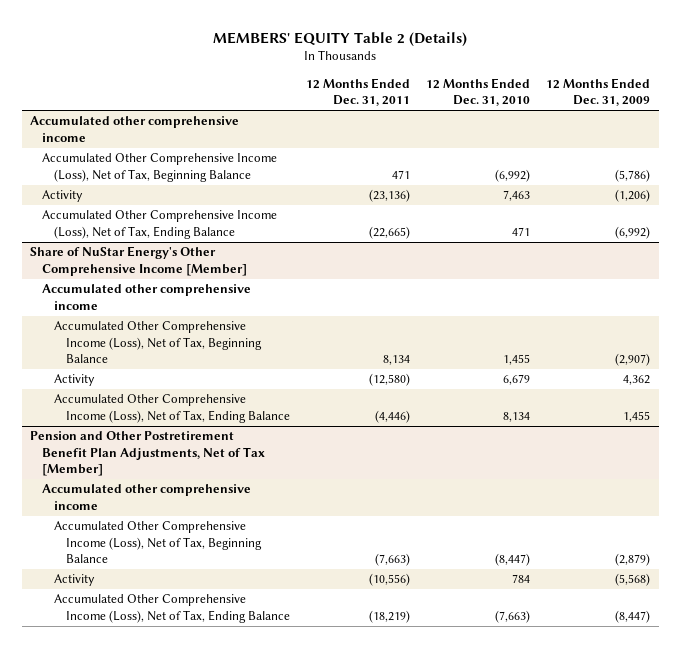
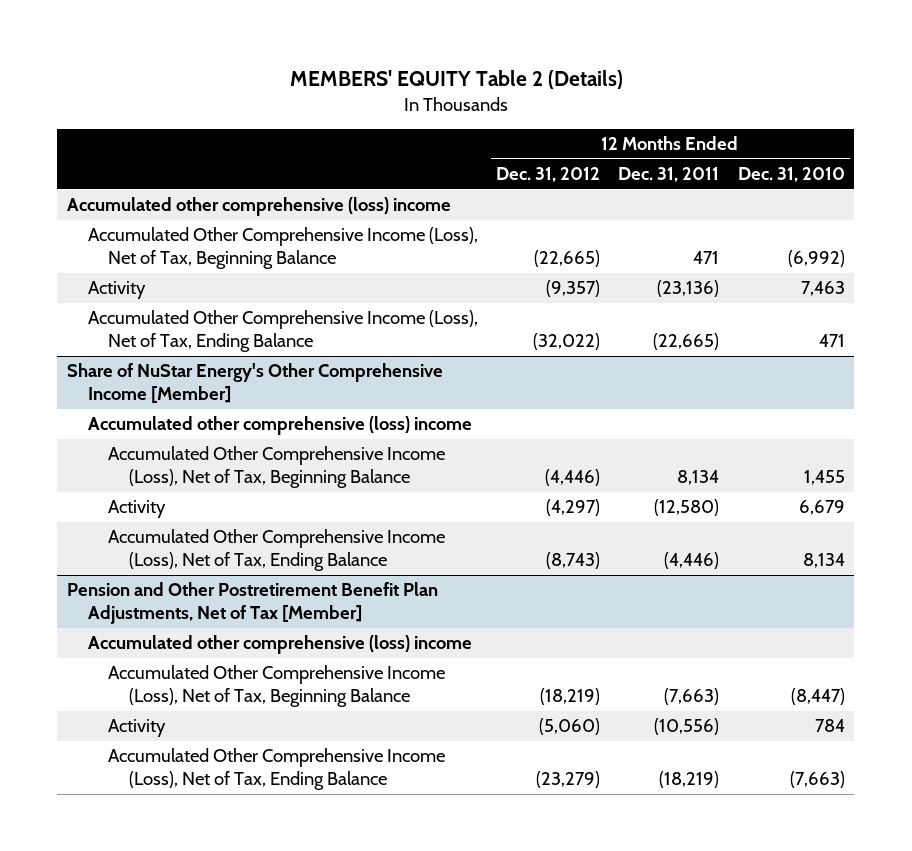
[546,77,651,107] 12 Months Ended Dec. 31, 2009 -> none
none -> [496,167,601,183] Dec. 31, 2012
[30,116,240,142] Accumulated other comprehensive income -> [66,197,451,217] Accumulated other comprehensive (loss) income
[42,284,252,310] Accumulated other comprehensive income -> [87,416,472,436] Accumulated other comprehensive (loss) income
[42,484,252,510] Accumulated other comprehensive income -> [87,635,472,655] Accumulated other comprehensive (loss) income

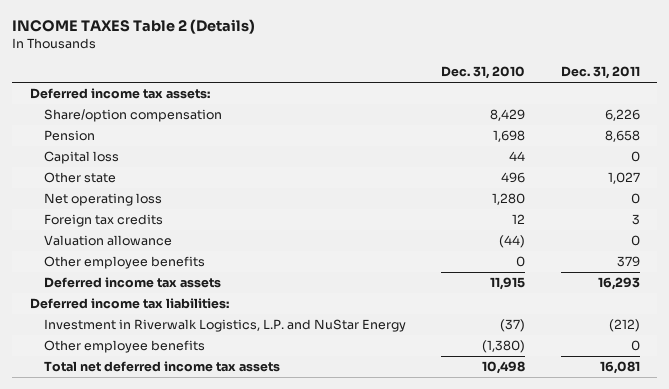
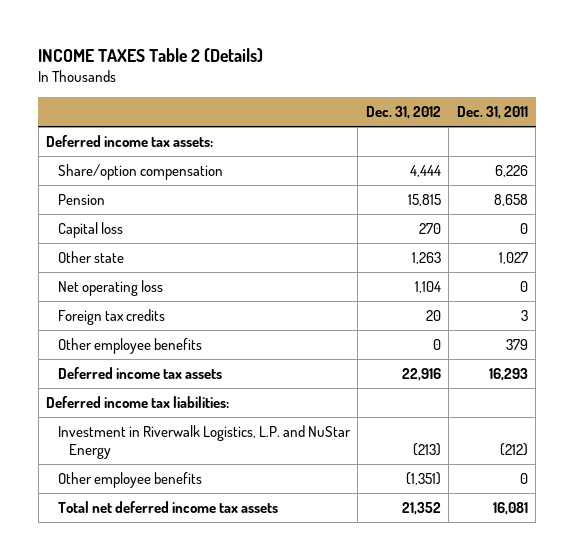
[441,66,526,80] Dec. 31, 2010 -> none
none -> [365,106,441,120] Dec. 31, 2012
[43,235,172,247] Valuation allowance -> none

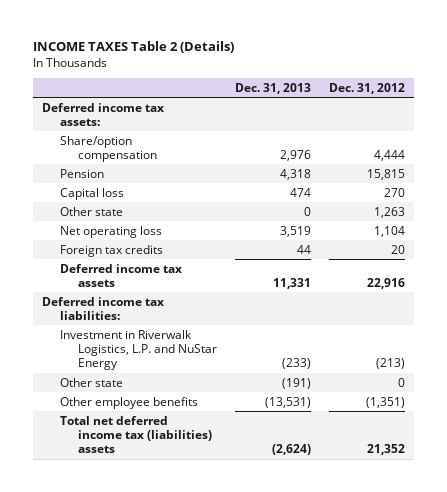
[456,106,528,120] Dec. 31, 2011 -> none
none -> [234,82,311,94] Dec. 31, 2013
[57,338,202,355] Other employee benefits -> none
none -> [59,377,123,387] Other state
[57,501,278,514] Total net deferred income tax assets -> [59,415,212,454] Total net deferred income tax (liabilities) assets

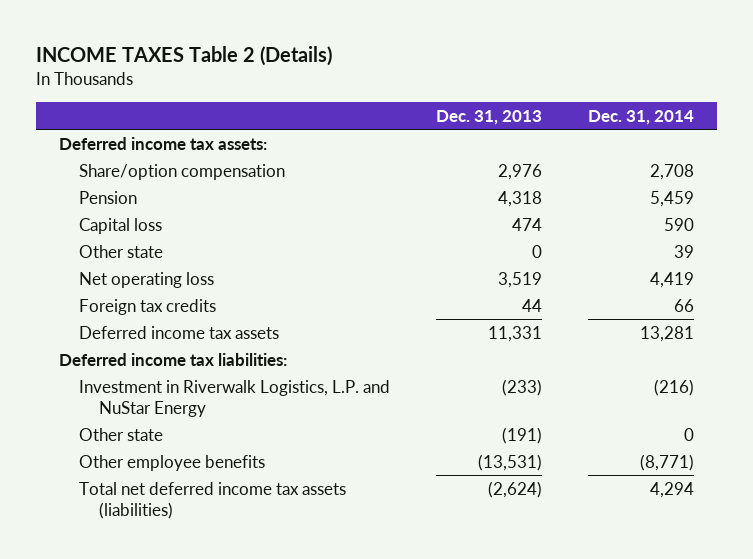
[328,82,405,94] Dec. 31, 2012 -> none
none -> [588,109,695,125] Dec. 31, 2014
[59,415,212,454] Total net deferred income tax (liabilities) assets -> [78,481,346,519] Total net deferred income tax assets (liabilities)

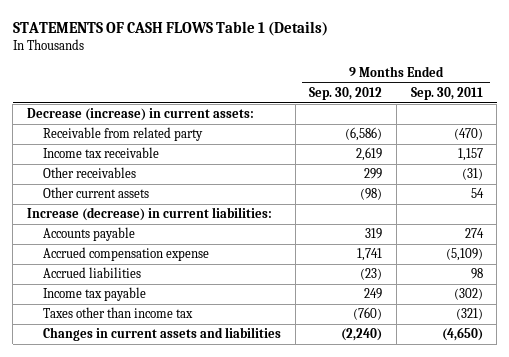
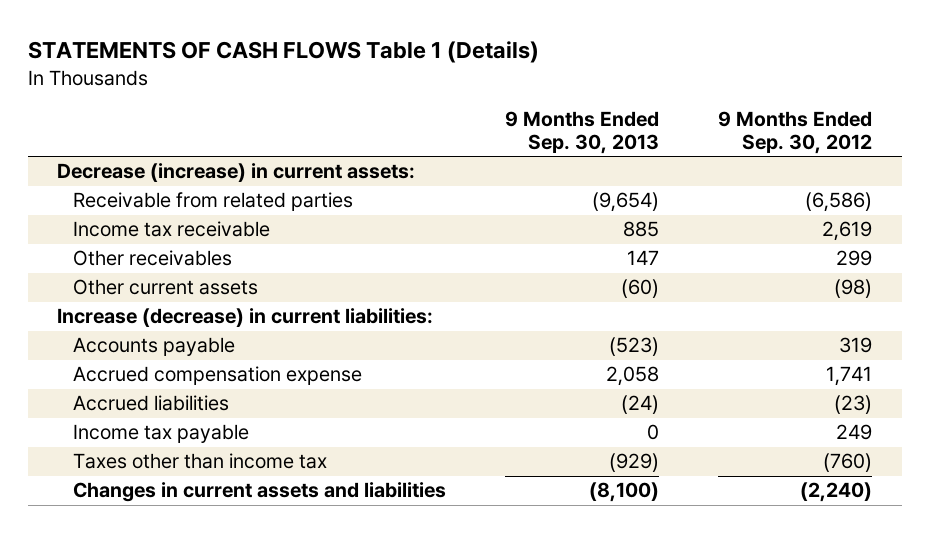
[410,87,483,101] Sep. 30, 2011 -> none
none -> [505,111,660,154] 9 Months Ended Sep. 30, 2013
[43,127,204,142] Receivable from related party -> [73,192,354,212] Receivable from related parties

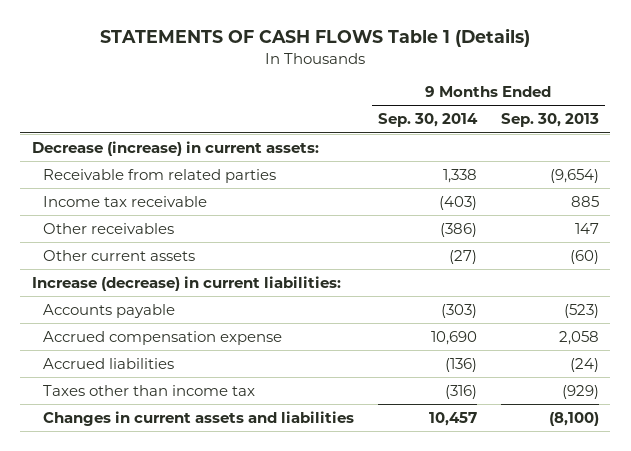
[718,111,873,154] 9 Months Ended Sep. 30, 2012 -> none
none -> [378,113,479,128] Sep. 30, 2014
[73,424,250,444] Income tax payable -> none

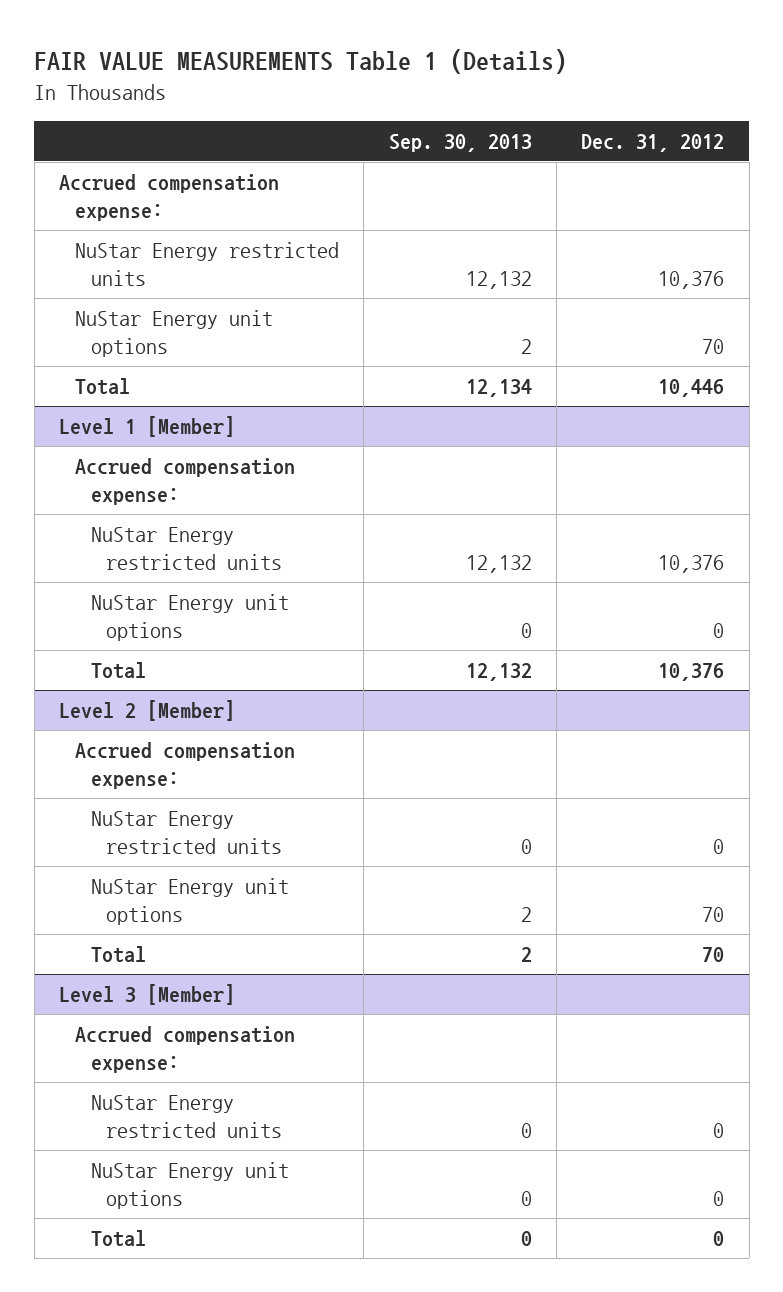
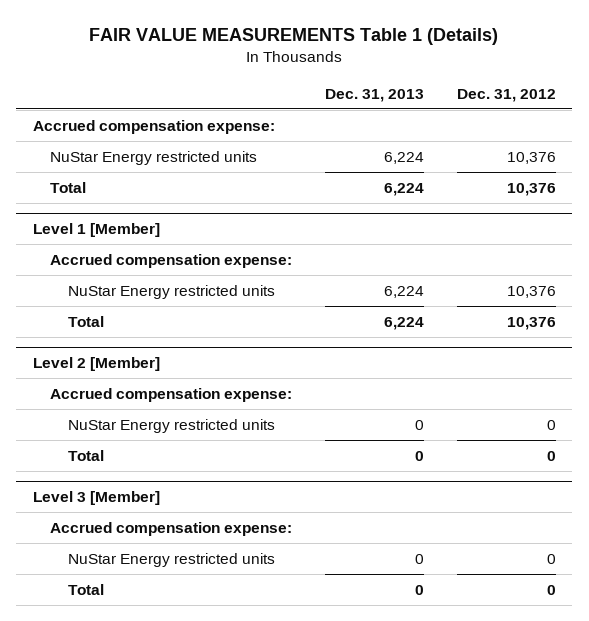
[388,133,532,152] Sep. 30, 2013 -> none
none -> [325,88,425,102] Dec. 31, 2013
[74,310,273,357] NuStar Energy unit options -> none
[658,379,725,398] 10,446 -> [506,182,556,196] 10,376
[90,594,289,641] NuStar Energy unit options -> none
[90,878,289,925] NuStar Energy unit options -> none
[702,947,725,963] 70 -> [546,450,556,461] 0
[90,1162,289,1209] NuStar Energy unit options -> none

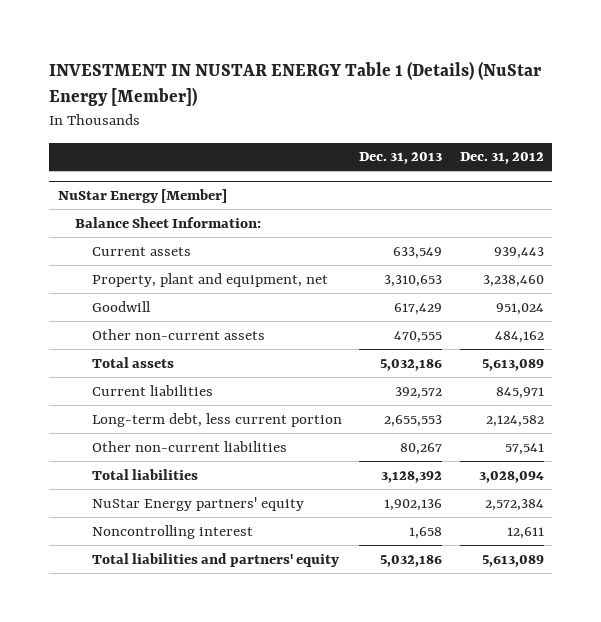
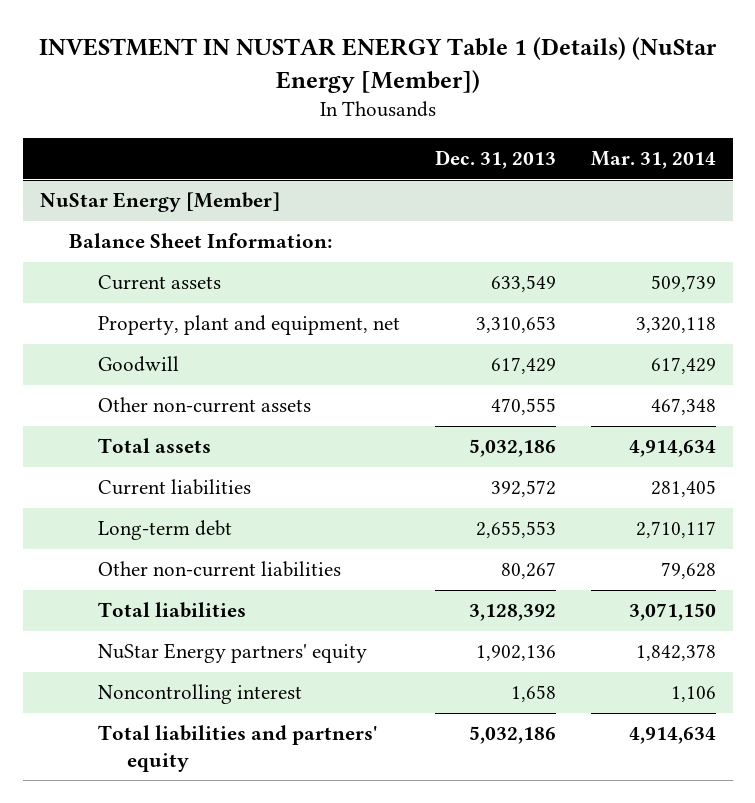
[459,152,544,165] Dec. 31, 2012 -> none
none -> [590,151,716,170] Mar. 31, 2014
[91,412,342,427] Long-term debt, less current portion -> [98,520,233,541] Long-term debt

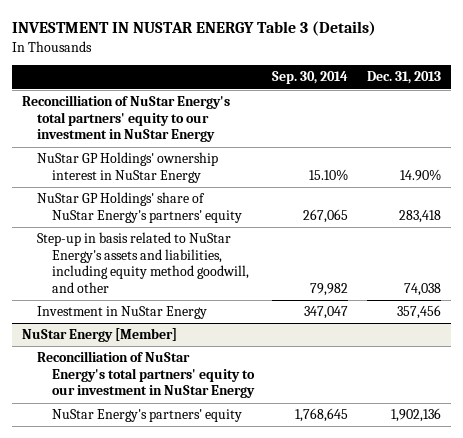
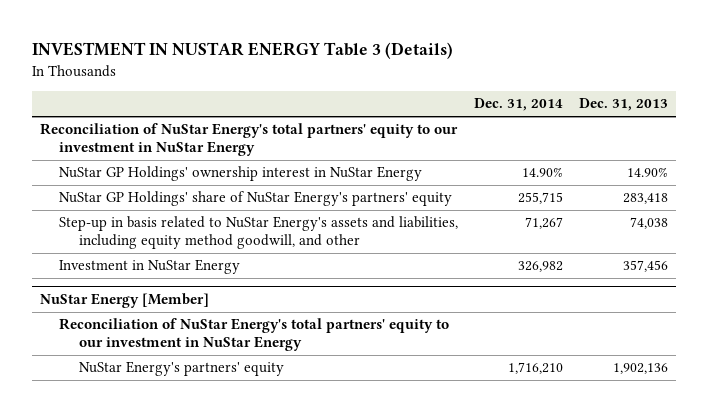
[272,71,349,85] Sep. 30, 2014 -> none
none -> [474,98,564,112] Dec. 31, 2014
[21,95,230,143] Reconcilliation of NuStar Energy's total partners' equity to our investment in NuStar Energy -> [39,123,458,157] Reconciliation of NuStar Energy's total partners' equity to our investment in NuStar Energy
[36,351,255,399] Reconcilliation of NuStar Energy's total partners' equity to our investment in NuStar Energy -> [59,318,450,352] Reconciliation of NuStar Energy's total partners' equity to our investment in NuStar Energy

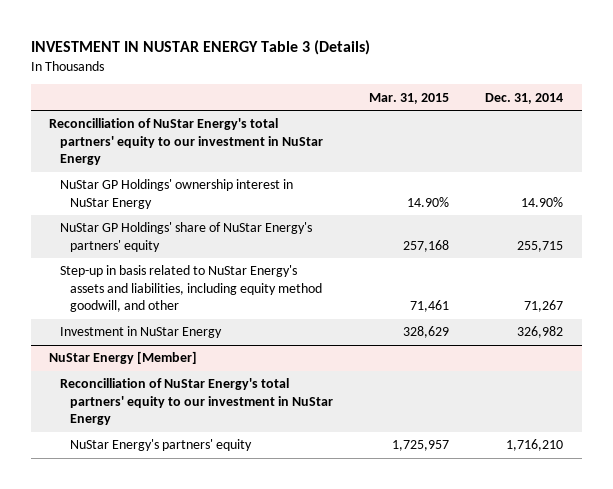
[579,98,669,112] Dec. 31, 2013 -> none
none -> [369,92,450,104] Mar. 31, 2015
[39,123,458,157] Reconciliation of NuStar Energy's total partners' equity to our investment in NuStar Energy -> [49,118,323,166] Reconcilliation of NuStar Energy's total partners' equity to our investment in NuStar Energy
[59,318,450,352] Reconciliation of NuStar Energy's total partners' equity to our investment in NuStar Energy -> [59,378,333,426] Reconcilliation of NuStar Energy's total partners' equity to our investment in NuStar Energy

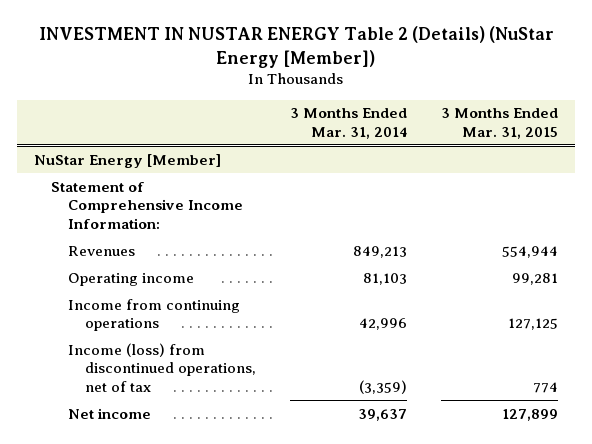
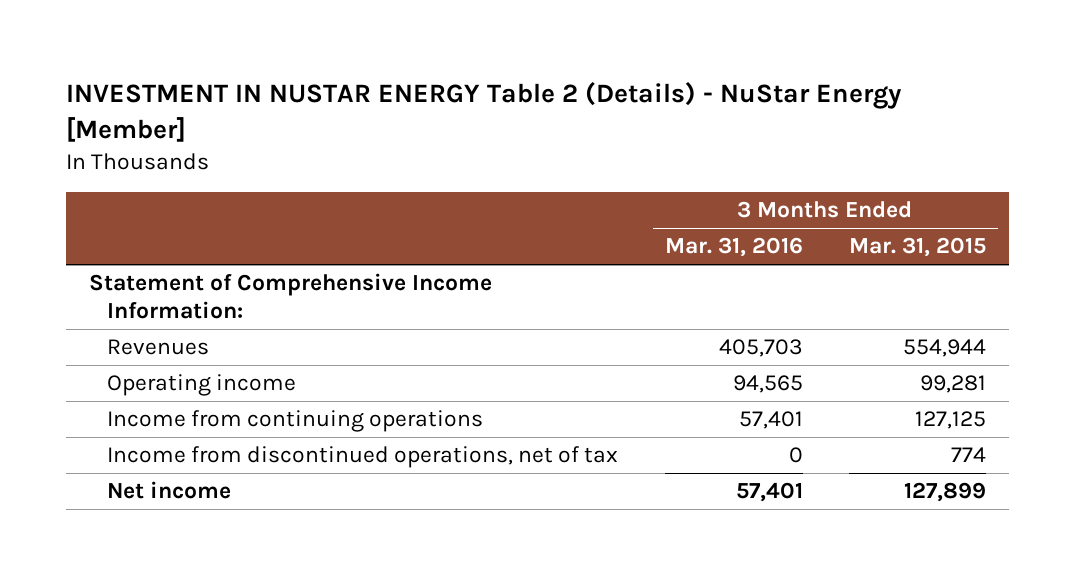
[38,26,554,68] INVESTMENT IN NUSTAR ENERGY Table 2 (Details) (NuStar Energy [Member]) -> [65,81,902,142] INVESTMENT IN NUSTAR ENERGY Table 2 (Details) - NuStar Energy [Member]
[289,108,407,139] 3 Months Ended Mar. 31, 2014 -> none
none -> [664,237,803,258] Mar. 31, 2016
[33,153,221,168] NuStar Energy [Member] -> none
[67,342,256,392] Income (loss) from discontinued operations, net of tax -> [107,446,619,469] Income from discontinued operations, net of tax

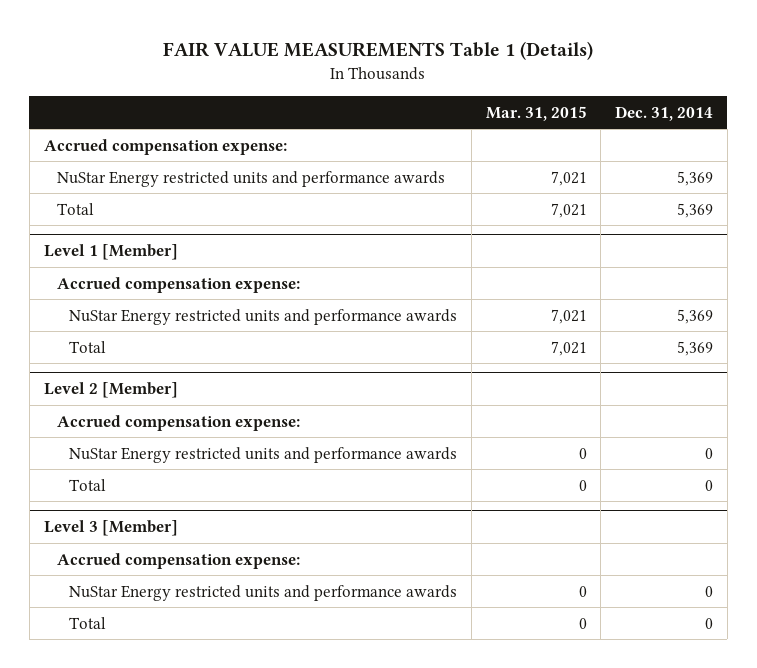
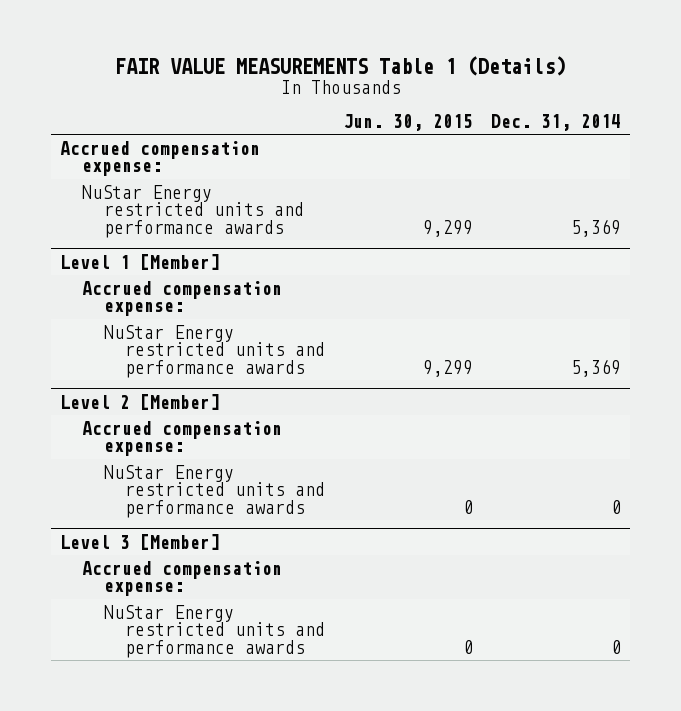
[485,105,587,121] Mar. 31, 2015 -> none
none -> [343,114,474,132] Jun. 30, 2015
[56,202,94,215] Total -> none
[69,340,107,353] Total -> none
[69,478,107,491] Total -> none
[69,616,107,629] Total -> none

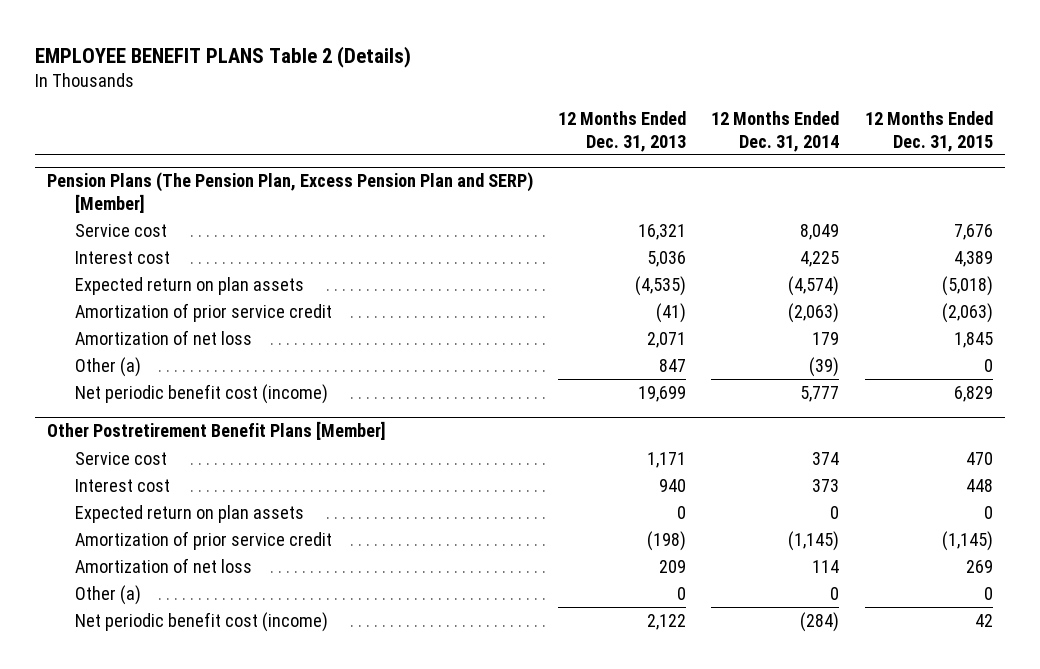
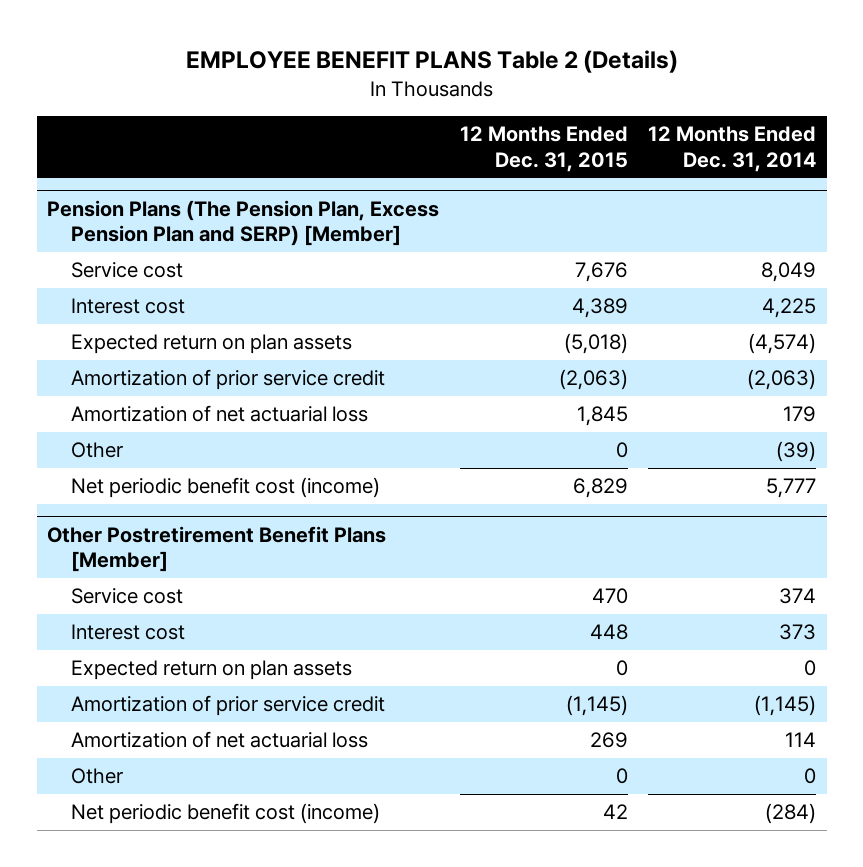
[558,110,687,152] 12 Months Ended Dec. 31, 2013 -> none
[75,329,253,345] Amortization of net loss -> [70,405,368,423] Amortization of net actuarial loss
[75,356,142,377] Other (a) -> [70,442,123,459] Other
[75,557,253,573] Amortization of net loss -> [70,731,368,749] Amortization of net actuarial loss
[75,584,142,605] Other (a) -> [70,768,123,785] Other

